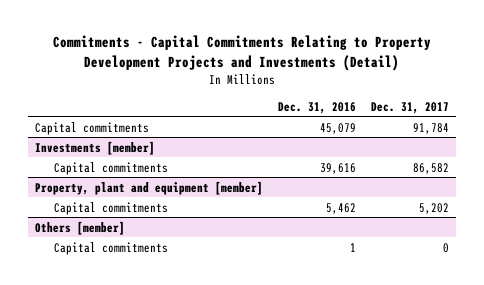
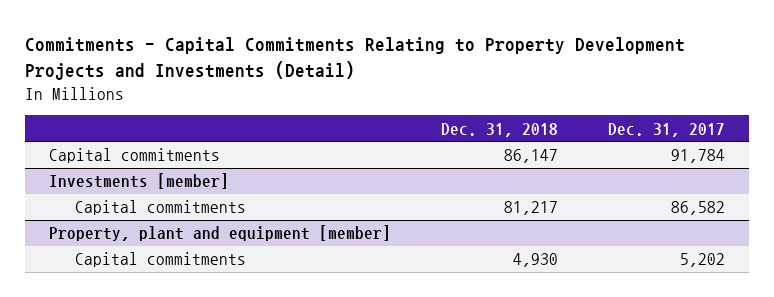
[278,101,357,114] Dec. 31, 2016 -> none
none -> [440,122,558,137] Dec. 31, 2018
[35,220,126,235] Others [member] -> none
[54,241,169,255] Capital commitments -> none

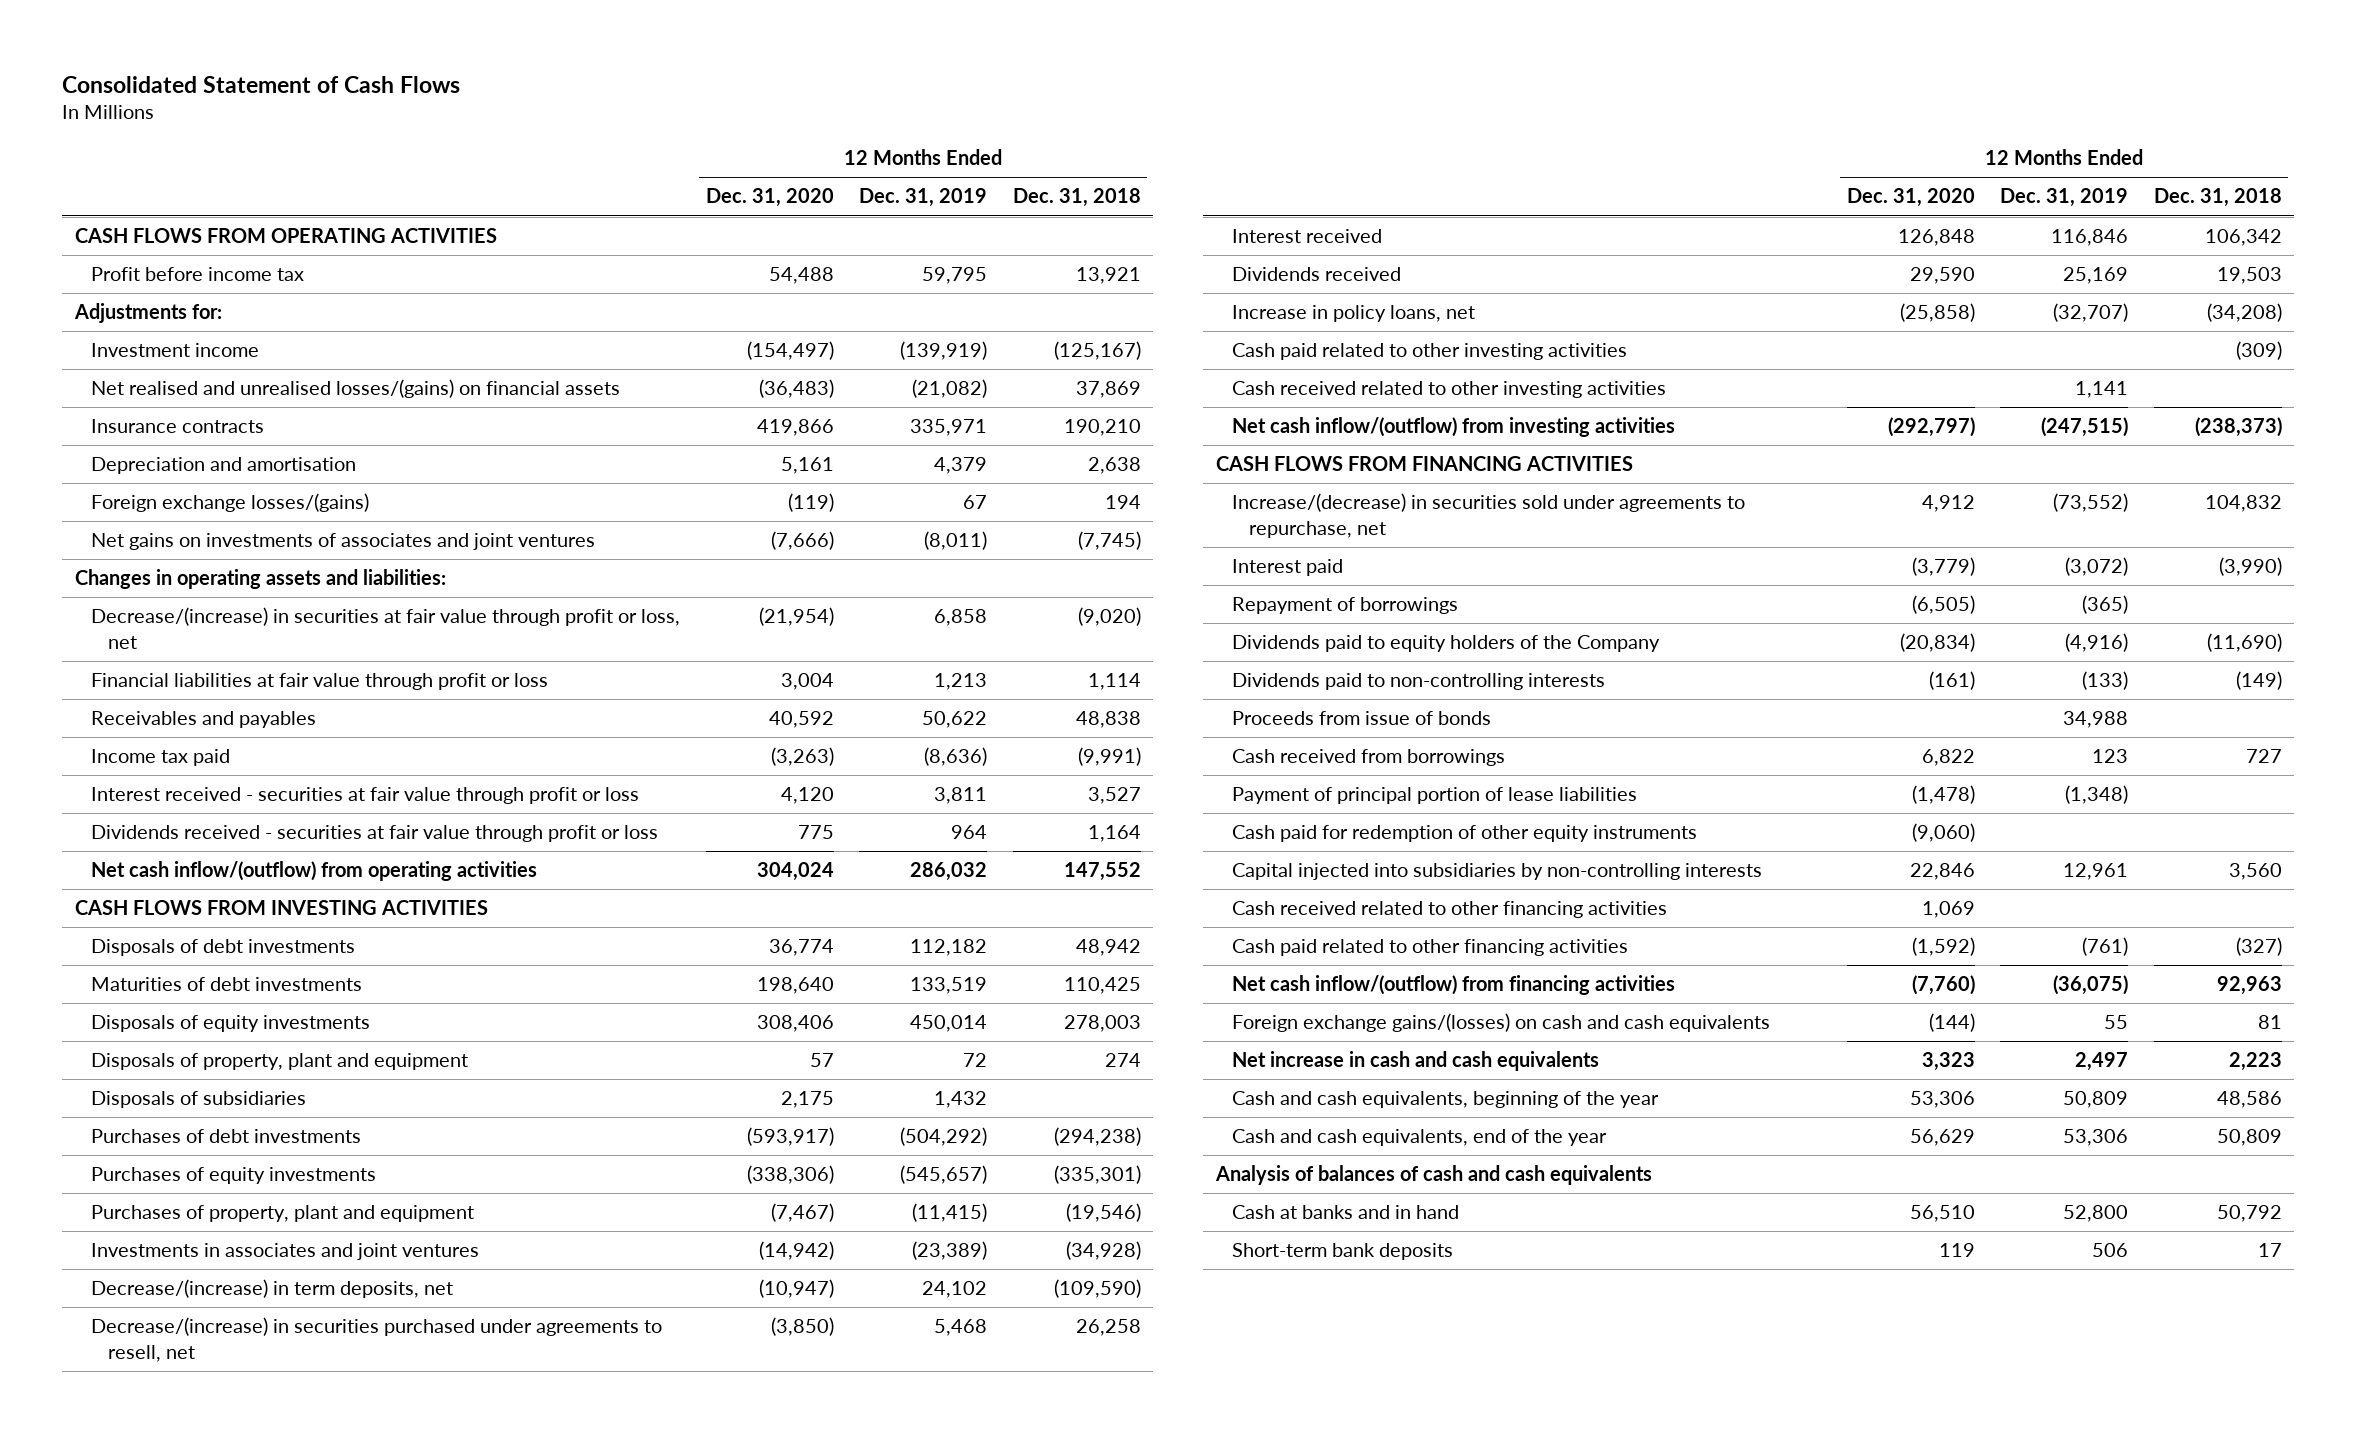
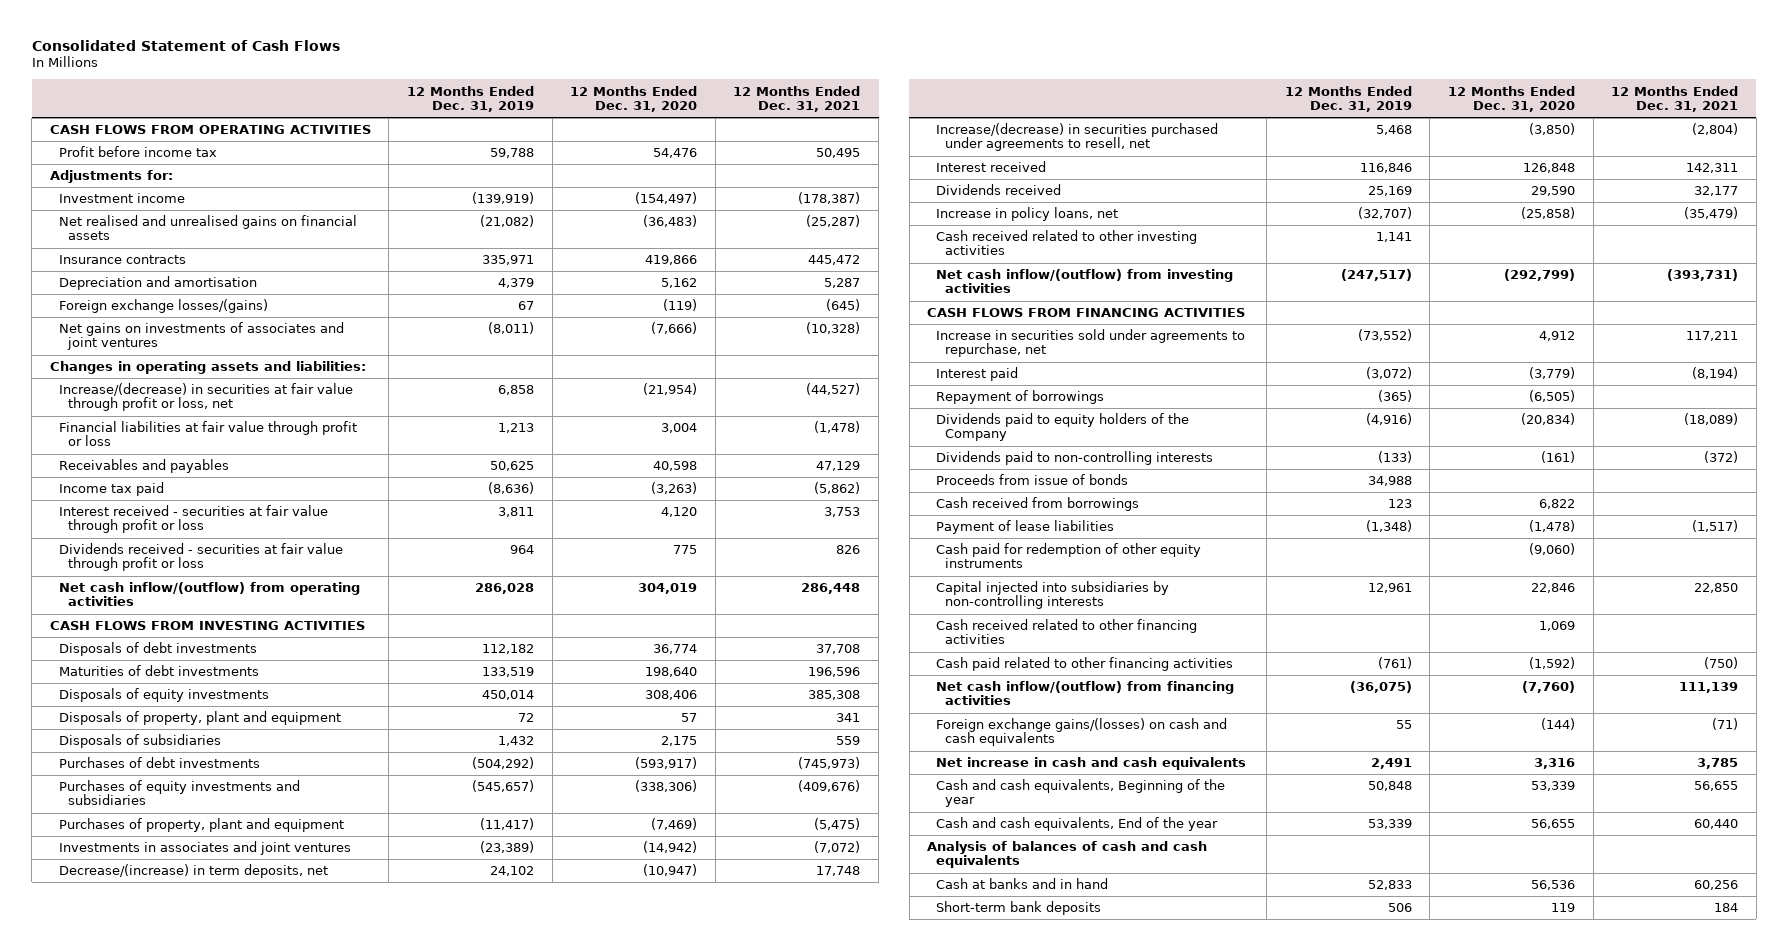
[1012,188,1141,208] Dec. 31, 2018 -> none
none -> [733,85,861,112] 12 Months Ended Dec. 31, 2021
[768,267,834,285] 54,488 -> [653,148,698,159] 54,476
[922,267,988,285] 59,795 -> [489,148,534,159] 59,788
[91,379,621,399] Net realised and unrealised losses/(gains) on financial assets -> [58,215,357,241] Net realised and unrealised gains on financial assets
[780,457,834,475] 5,161 -> [661,278,698,289] 5,162
[91,607,681,649] Decrease/(increase) in securities at fair value through profit or loss, net -> [58,383,353,412] Increase/(decrease) in securities at fair value through profit or loss, net
[768,711,834,729] 40,592 -> [653,461,698,472] 40,598
[922,711,988,729] 50,622 -> [489,461,534,472] 50,625
[756,862,834,882] 304,024 -> [638,583,698,595] 304,019
[910,862,988,882] 286,032 -> [474,583,534,595] 286,028
[91,1167,377,1185] Purchases of equity investments -> [58,780,300,806] Purchases of equity investments and subsidiaries
[770,1203,834,1223] (7,467) -> [651,818,698,831] (7,469)
[912,1203,988,1223] (11,415) -> [479,818,534,831] (11,417)
[91,1317,663,1362] Decrease/(increase) in securities purchased under agreements to resell, net -> [936,123,1219,152] Increase/(decrease) in securities purchased under agreements to resell, net
[1232,343,1628,361] Cash paid related to other investing activities -> none
[1887,417,1975,438] (292,797) -> [1504,269,1576,282] (292,799)
[2041,417,2129,438] (247,515) -> [1340,269,1412,282] (247,517)
[1232,493,1746,538] Increase/(decrease) in securities sold under agreements to repurchase, net -> [936,329,1246,358] Increase in securities sold under agreements to repurchase, net
[1232,787,1638,805] Payment of principal portion of lease liabilities -> [936,520,1115,535] Payment of lease liabilities
[1921,1052,1975,1072] 3,323 -> [1534,758,1576,770] 3,316
[2075,1052,2129,1072] 2,497 -> [1370,758,1412,770] 2,491
[1232,1091,1660,1109] Cash and cash equivalents, beginning of the year -> [936,779,1226,808] Cash and cash equivalents, Beginning of the year
[1909,1091,1975,1109] 53,306 -> [1531,781,1576,792] 53,339
[2063,1091,2129,1109] 50,809 -> [1367,781,1412,792] 50,848
[1232,1129,1608,1147] Cash and cash equivalents, end of the year -> [936,817,1219,832] Cash and cash equivalents, End of the year
[1909,1129,1975,1147] 56,629 -> [1531,819,1576,830] 56,655
[2063,1129,2129,1147] 53,306 -> [1367,819,1412,830] 53,339
[1909,1205,1975,1223] 56,510 -> [1531,880,1576,891] 56,536
[2063,1205,2129,1223] 52,800 -> [1367,880,1412,891] 52,833

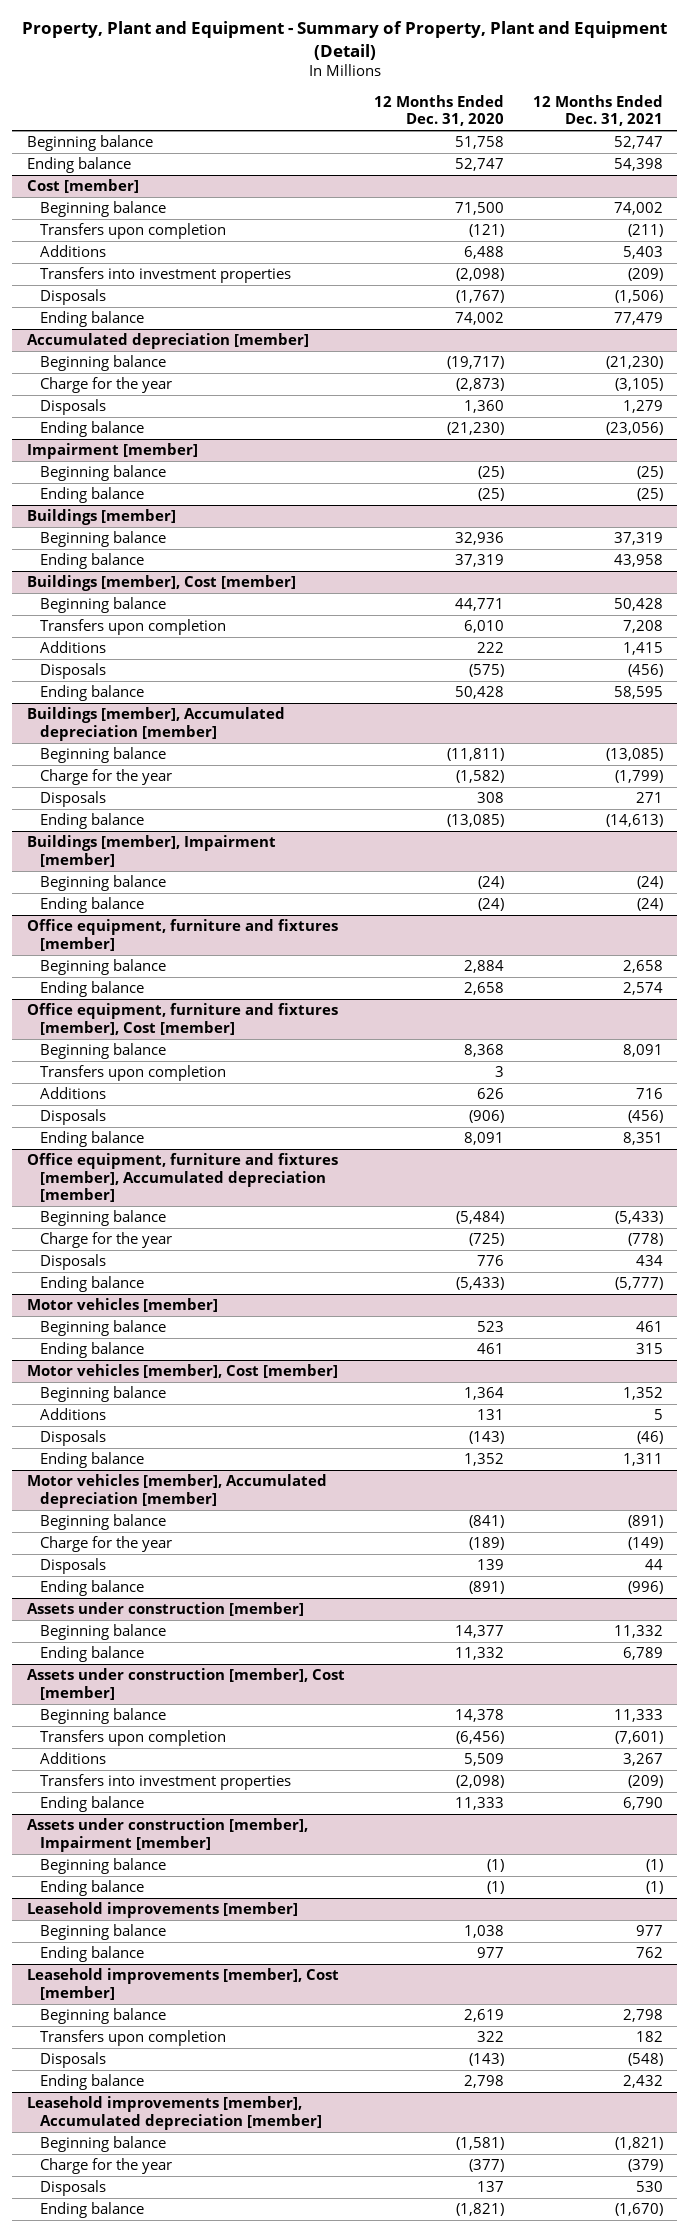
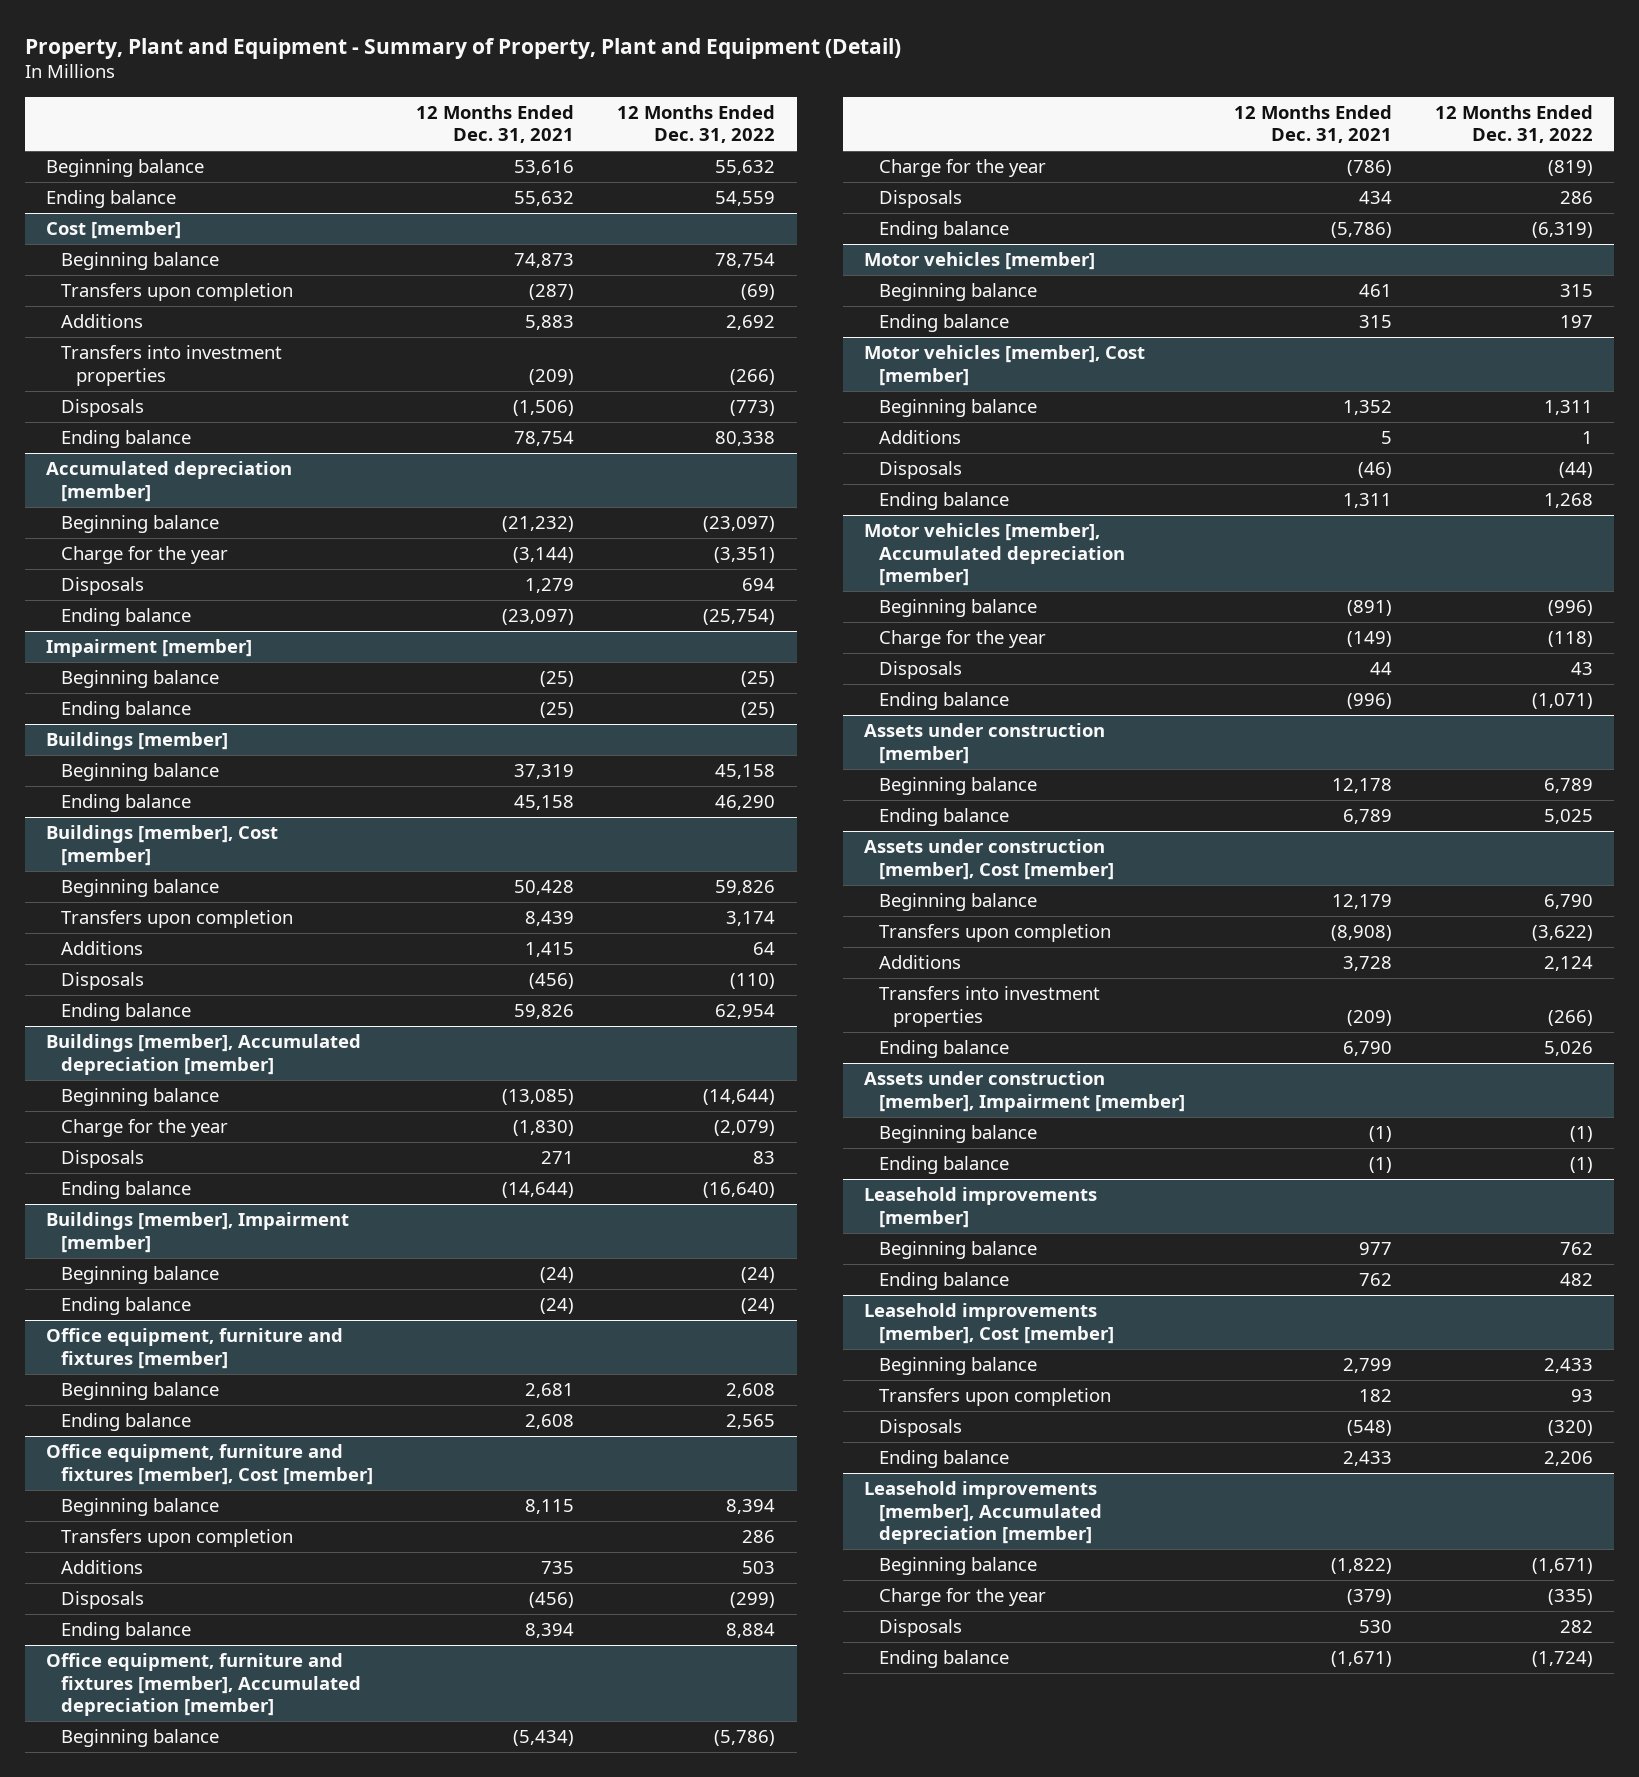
[373,94,504,126] 12 Months Ended Dec. 31, 2020 -> none
none -> [617,105,776,144] 12 Months Ended Dec. 31, 2022
[613,136,663,150] 52,747 -> [514,160,575,176] 53,616
[613,158,663,172] 54,398 -> [514,191,575,207] 55,632
[613,202,663,216] 74,002 -> [514,253,575,269] 74,873
[627,224,663,238] (211) -> [529,284,575,301] (287)
[622,246,663,260] 5,403 -> [525,315,575,331] 5,883
[613,312,663,326] 77,479 -> [514,431,575,447] 78,754
[605,356,663,370] (21,230) -> [502,516,575,533] (21,232)
[614,378,663,392] (3,105) -> [513,547,575,564] (3,144)
[605,422,663,436] (23,056) -> [502,609,575,626] (23,097)
[613,554,663,568] 43,958 -> [514,795,575,811] 45,158
[622,620,663,634] 7,208 -> [525,911,575,927] 8,439
[613,686,663,700] 58,595 -> [514,1004,575,1020] 59,826
[614,770,663,784] (1,799) -> [513,1120,575,1137] (1,830)
[605,814,663,828] (14,613) -> [502,1182,575,1199] (14,644)
[622,960,663,974] 2,658 -> [525,1383,575,1399] 2,681
[622,982,663,996] 2,574 -> [525,1414,575,1430] 2,608
[622,1044,663,1058] 8,091 -> [525,1499,575,1515] 8,115
[635,1088,663,1100] 716 -> [541,1561,575,1575] 735
[622,1132,663,1146] 8,351 -> [525,1623,575,1639] 8,394
[614,1211,663,1225] (5,433) -> [513,1730,575,1747] (5,434)
[627,1233,663,1247] (778) -> [1346,160,1392,177] (786)
[614,1277,663,1291] (5,777) -> [1330,222,1392,239] (5,786)
[613,1625,663,1639] 11,332 -> [1331,778,1392,794] 12,178
[613,1709,663,1723] 11,333 -> [1331,894,1392,910] 12,179
[614,1731,663,1745] (7,601) -> [1330,925,1392,942] (8,908)
[622,1753,663,1767] 3,267 -> [1342,956,1392,972] 3,728
[622,2009,663,2023] 2,798 -> [1342,1358,1392,1374] 2,799
[622,2075,663,2089] 2,432 -> [1342,1451,1392,1467] 2,433
[614,2137,663,2151] (1,821) -> [1330,1558,1392,1575] (1,822)
[614,2203,663,2217] (1,670) -> [1330,1651,1392,1668] (1,671)

